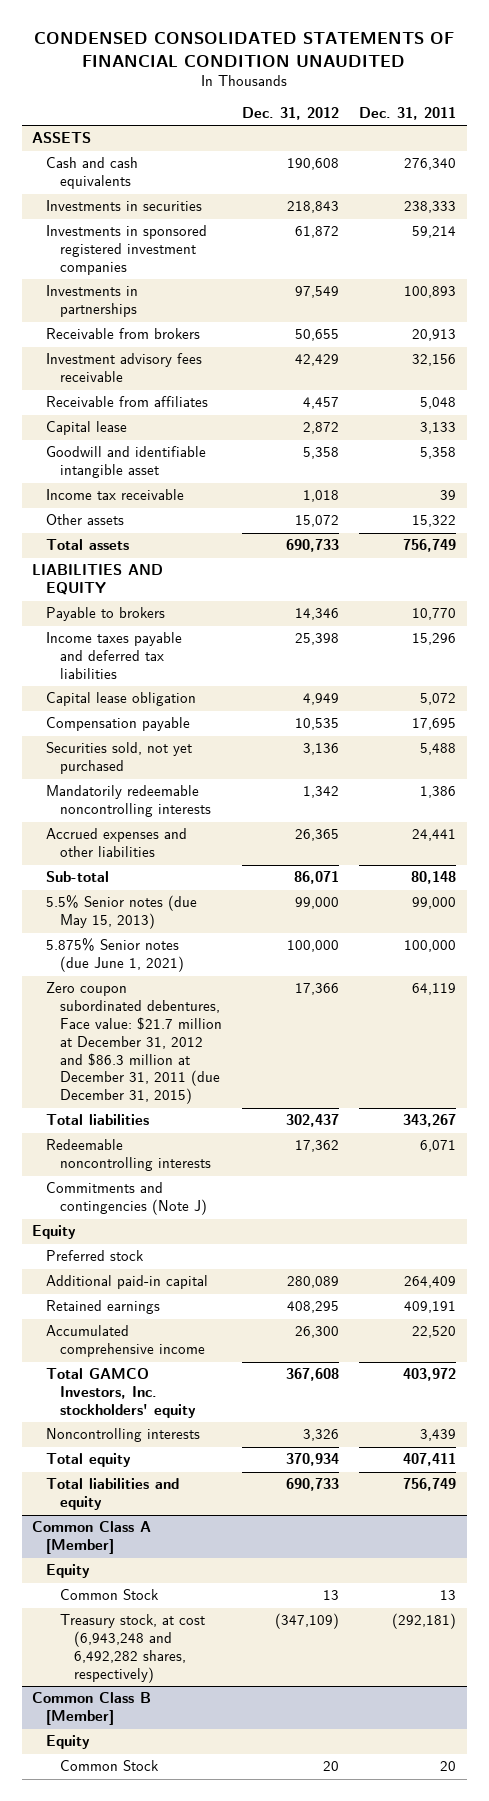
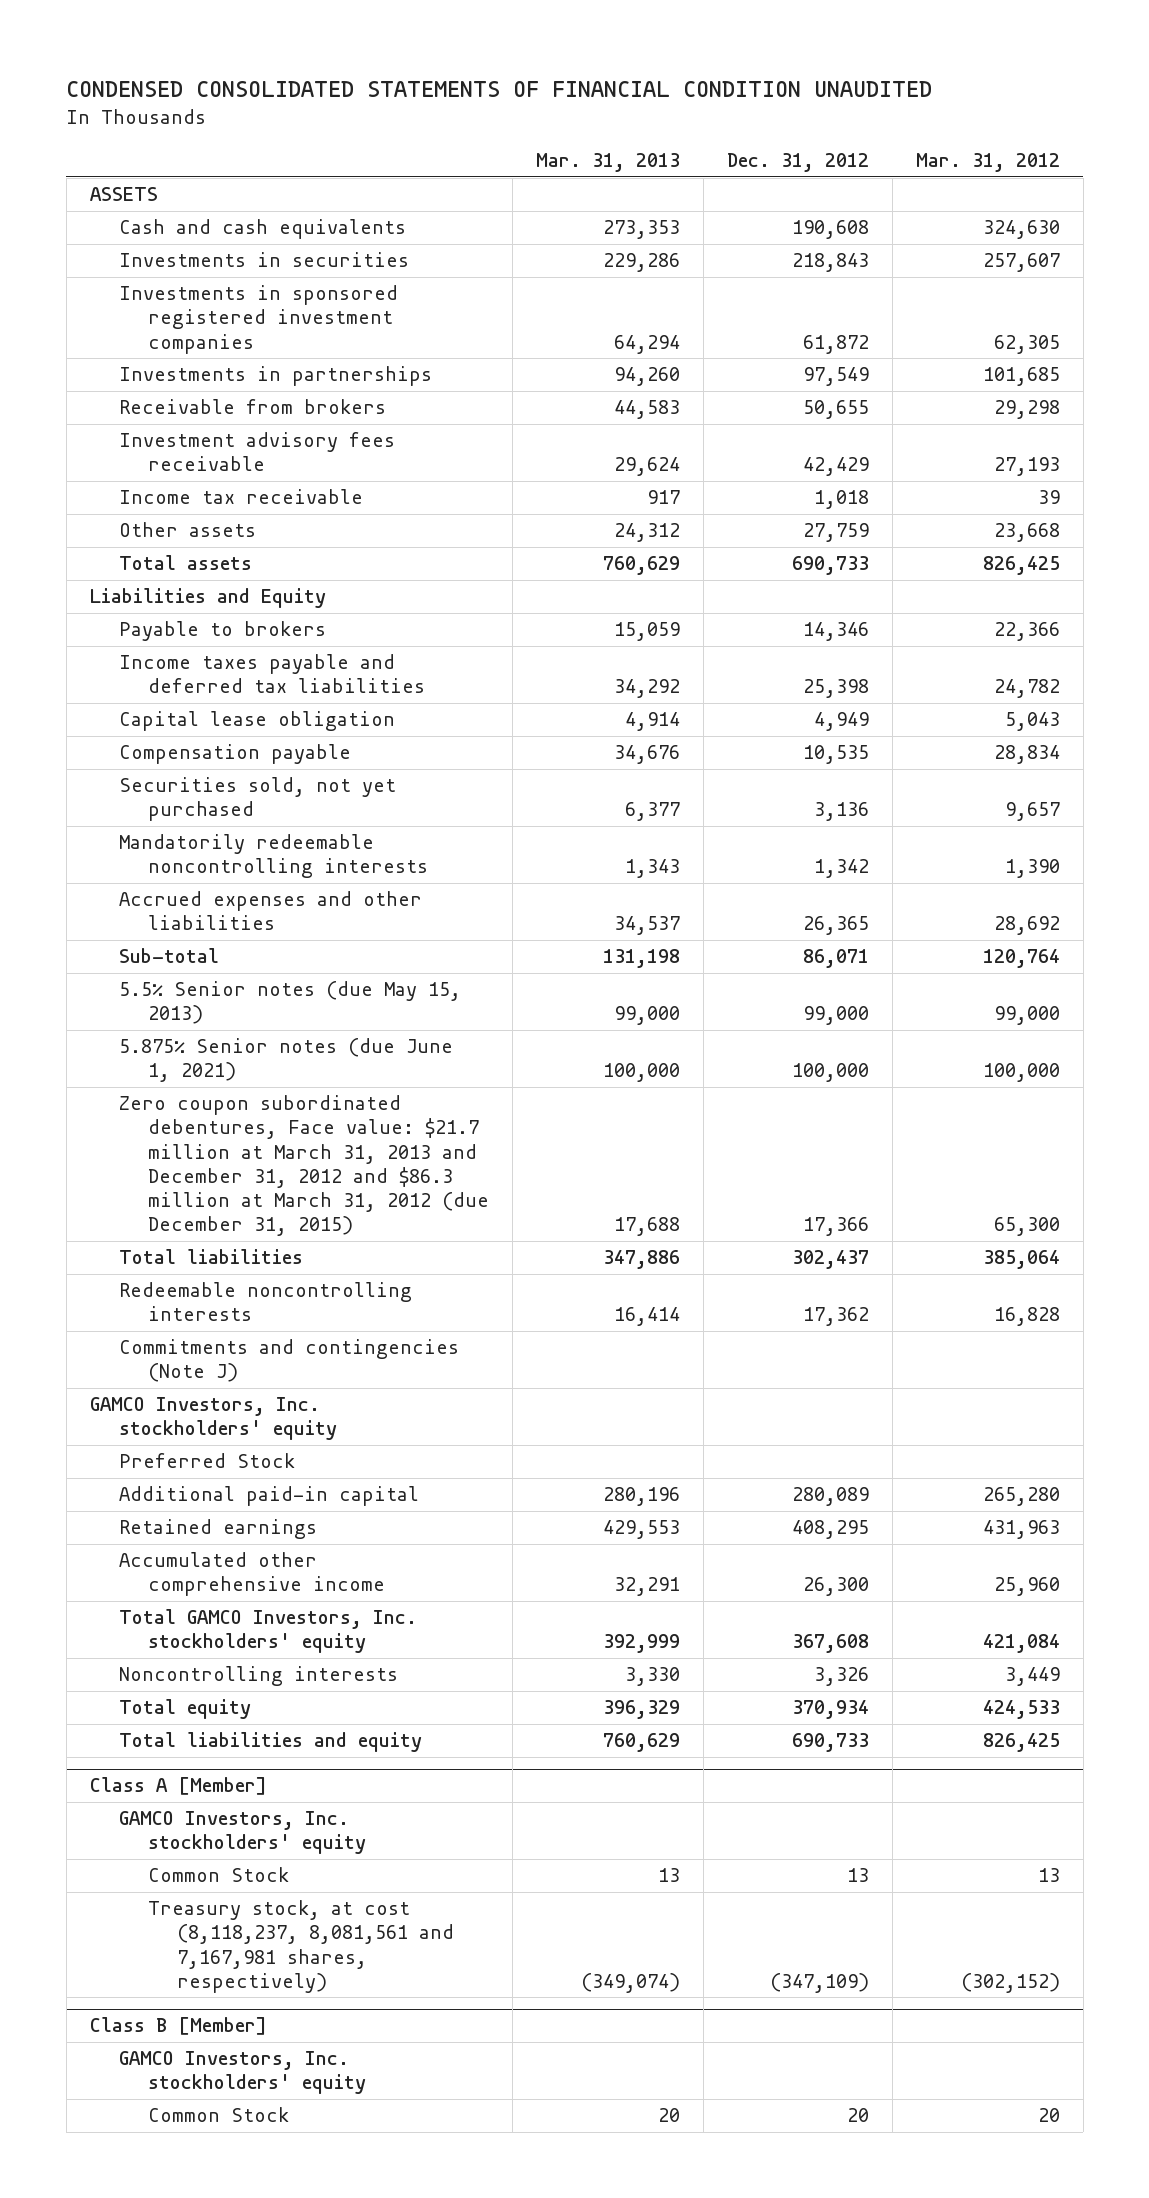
[359,106,457,120] Dec. 31, 2011 -> none
none -> [535,153,680,173] Mar. 31, 2013
none -> [915,153,1060,173] Mar. 31, 2012
[46,396,209,408] Receivable from affiliates -> none
[46,421,128,436] Capital lease -> none
[46,446,207,479] Goodwill and identifiable intangible asset -> none
[295,515,340,528] 15,072 -> [802,523,869,543] 27,759
[32,564,164,596] LIABILITIES AND EQUITY -> [89,588,326,609] Liabilities and Equity
[46,982,223,1105] Zero coupon subordinated debentures, Face value: $21.7 million at December 31, 2012 and $86.3 million at December 31, 2011 (due December 31, 2015) -> [118,1095,489,1236] Zero coupon subordinated debentures, Face value: $21.7 million at March 31, 2013 and December 31, 2012 and $86.3 million at March 31, 2012 (due December 31, 2015)
[32,1225,77,1240] Equity -> none
none -> [89,1397,337,1441] GAMCO Investors, Inc. stockholders' equity
[46,1250,145,1262] Preferred stock -> [118,1453,295,1469] Preferred Stock
[46,1325,206,1358] Accumulated comprehensive income -> [118,1552,385,1597] Accumulated other comprehensive income
[46,1564,91,1579] Equity -> none
[32,1521,152,1555] Common Class A [Member] -> [89,1777,267,1796] Class A [Member]
none -> [118,1811,366,1855] GAMCO Investors, Inc. stockholders' equity
[46,1735,91,1750] Equity -> none
[60,1614,206,1683] Treasury stock, at cost (6,943,248 and 6,492,282 shares, respectively) -> [147,1900,454,1993] Treasury stock, at cost (8,118,237, 8,081,561 and 7,167,981 shares, respectively)
[32,1692,152,1726] Common Class B [Member] -> [89,2017,267,2036] Class B [Member]
none -> [118,2051,366,2095] GAMCO Investors, Inc. stockholders' equity

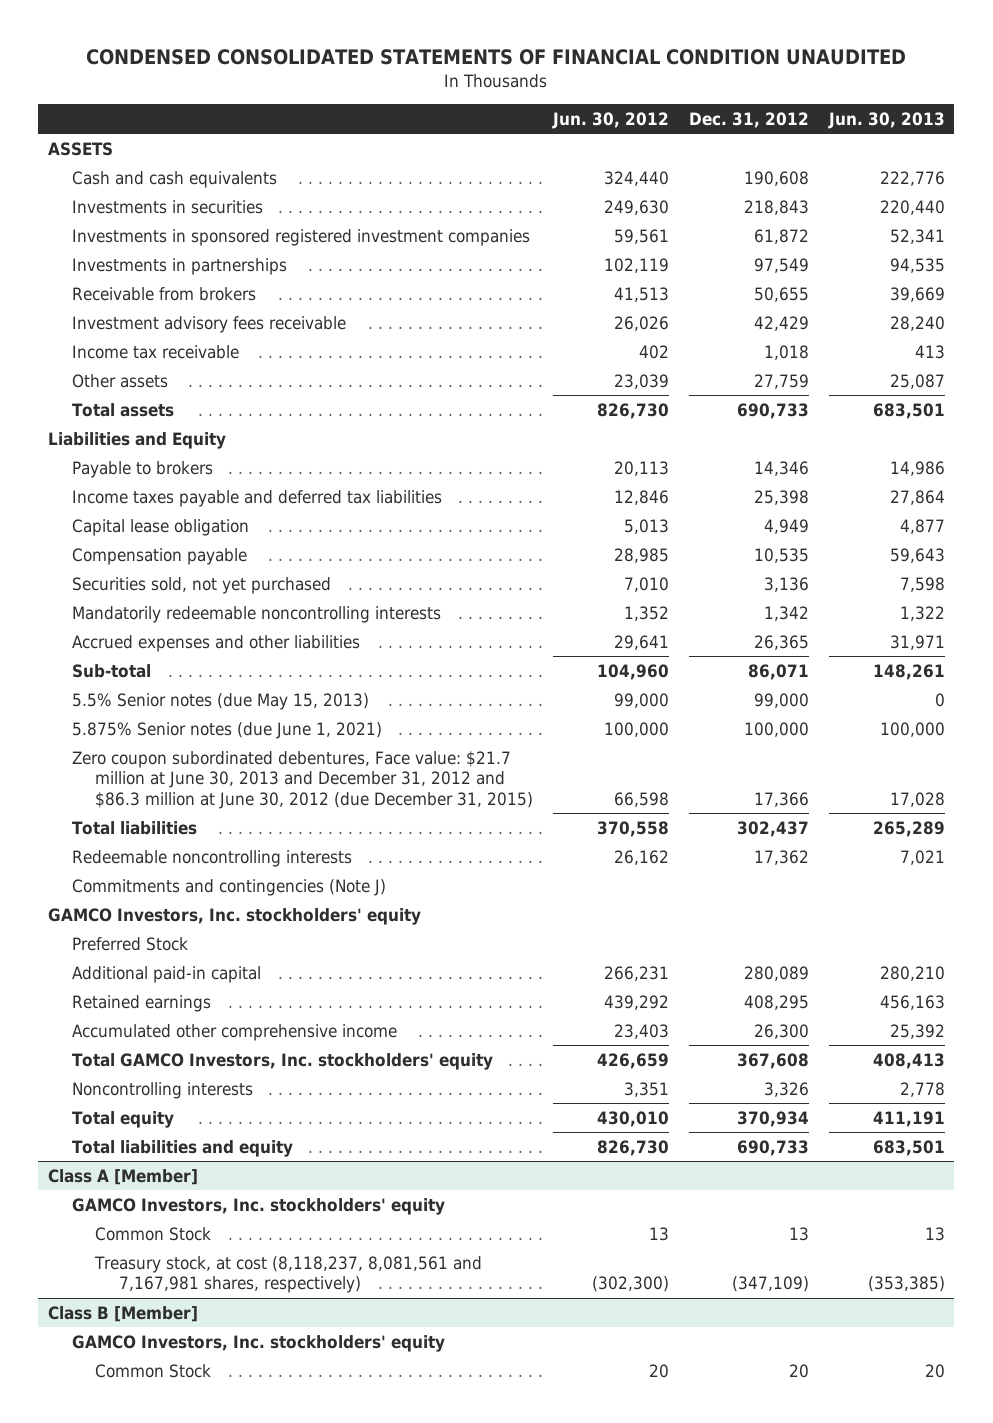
[535,153,680,173] Mar. 31, 2013 -> none
[915,153,1060,173] Mar. 31, 2012 -> none
none -> [552,111,670,129] Jun. 30, 2012
none -> [827,111,945,129] Jun. 30, 2013
[118,1095,489,1236] Zero coupon subordinated debentures, Face value: $21.7 million at March 31, 2013 and December 31, 2012 and $86.3 million at March 31, 2012 (due December 31, 2015) -> [71,750,534,810] Zero coupon subordinated debentures, Face value: $21.7 million at June 30, 2013 and December 31, 2012 and $86.3 million at June 30, 2012 (due December 31, 2015)

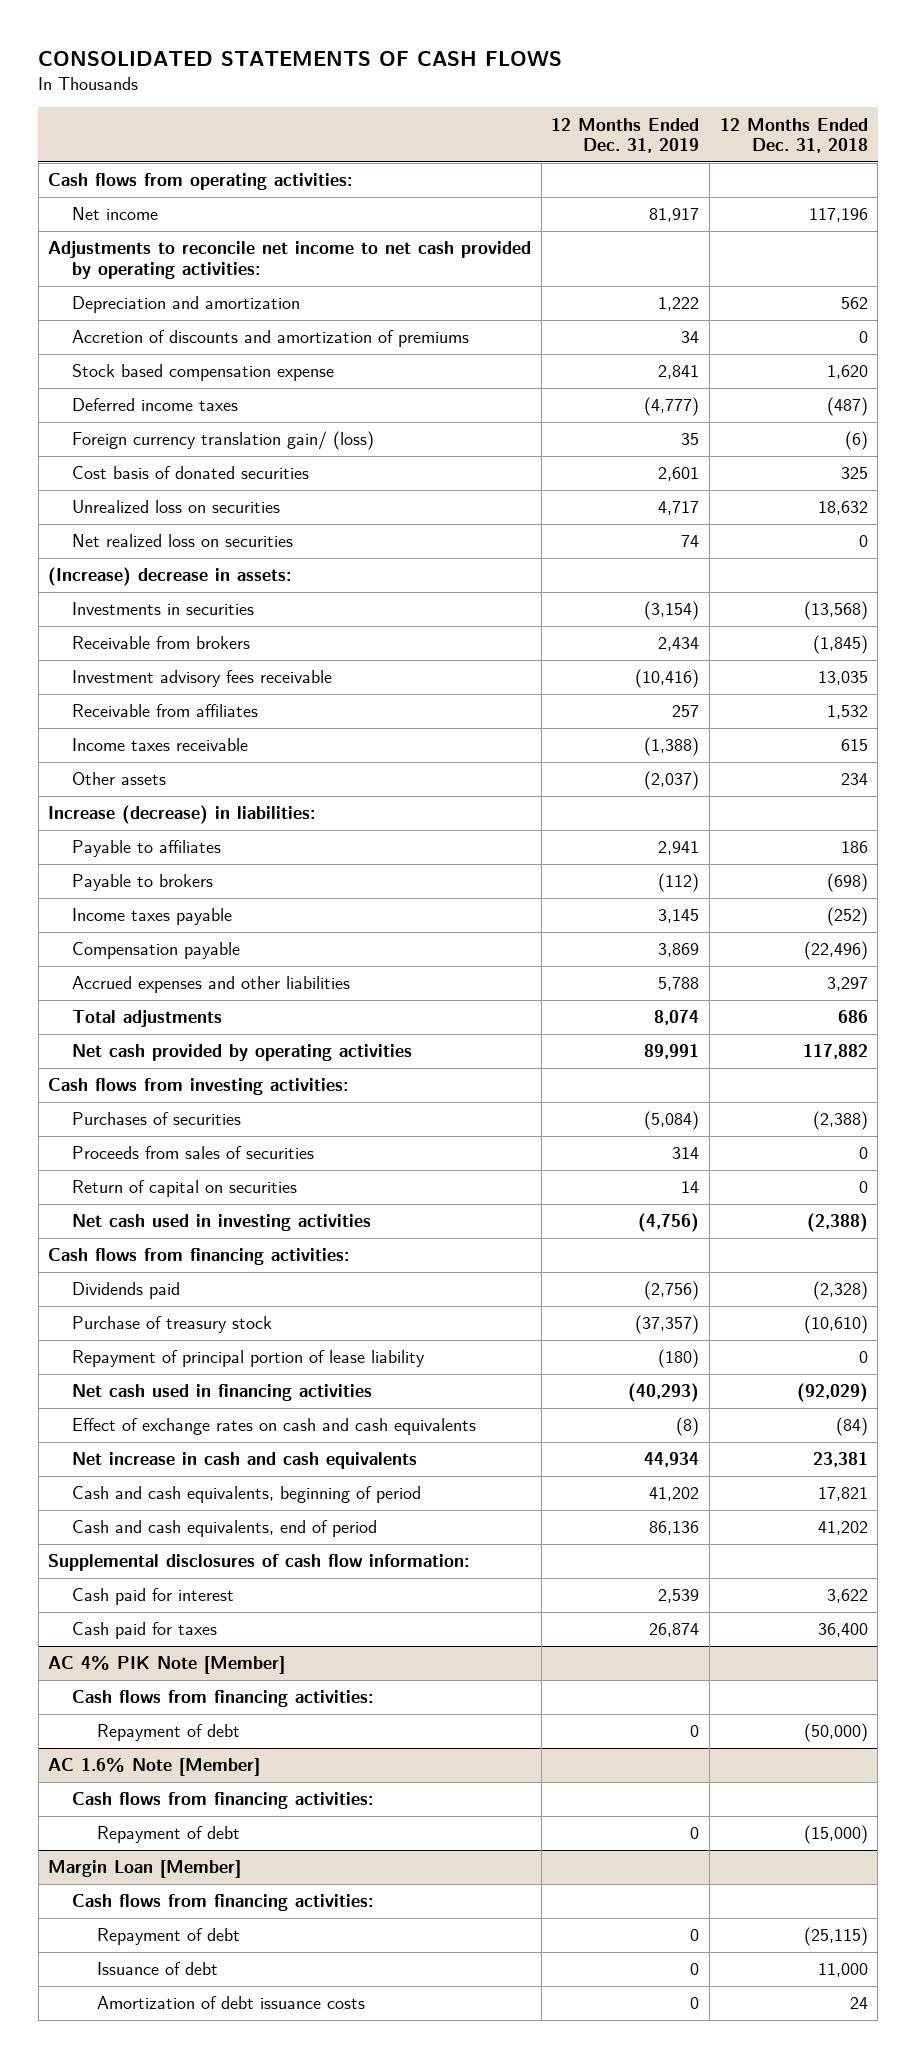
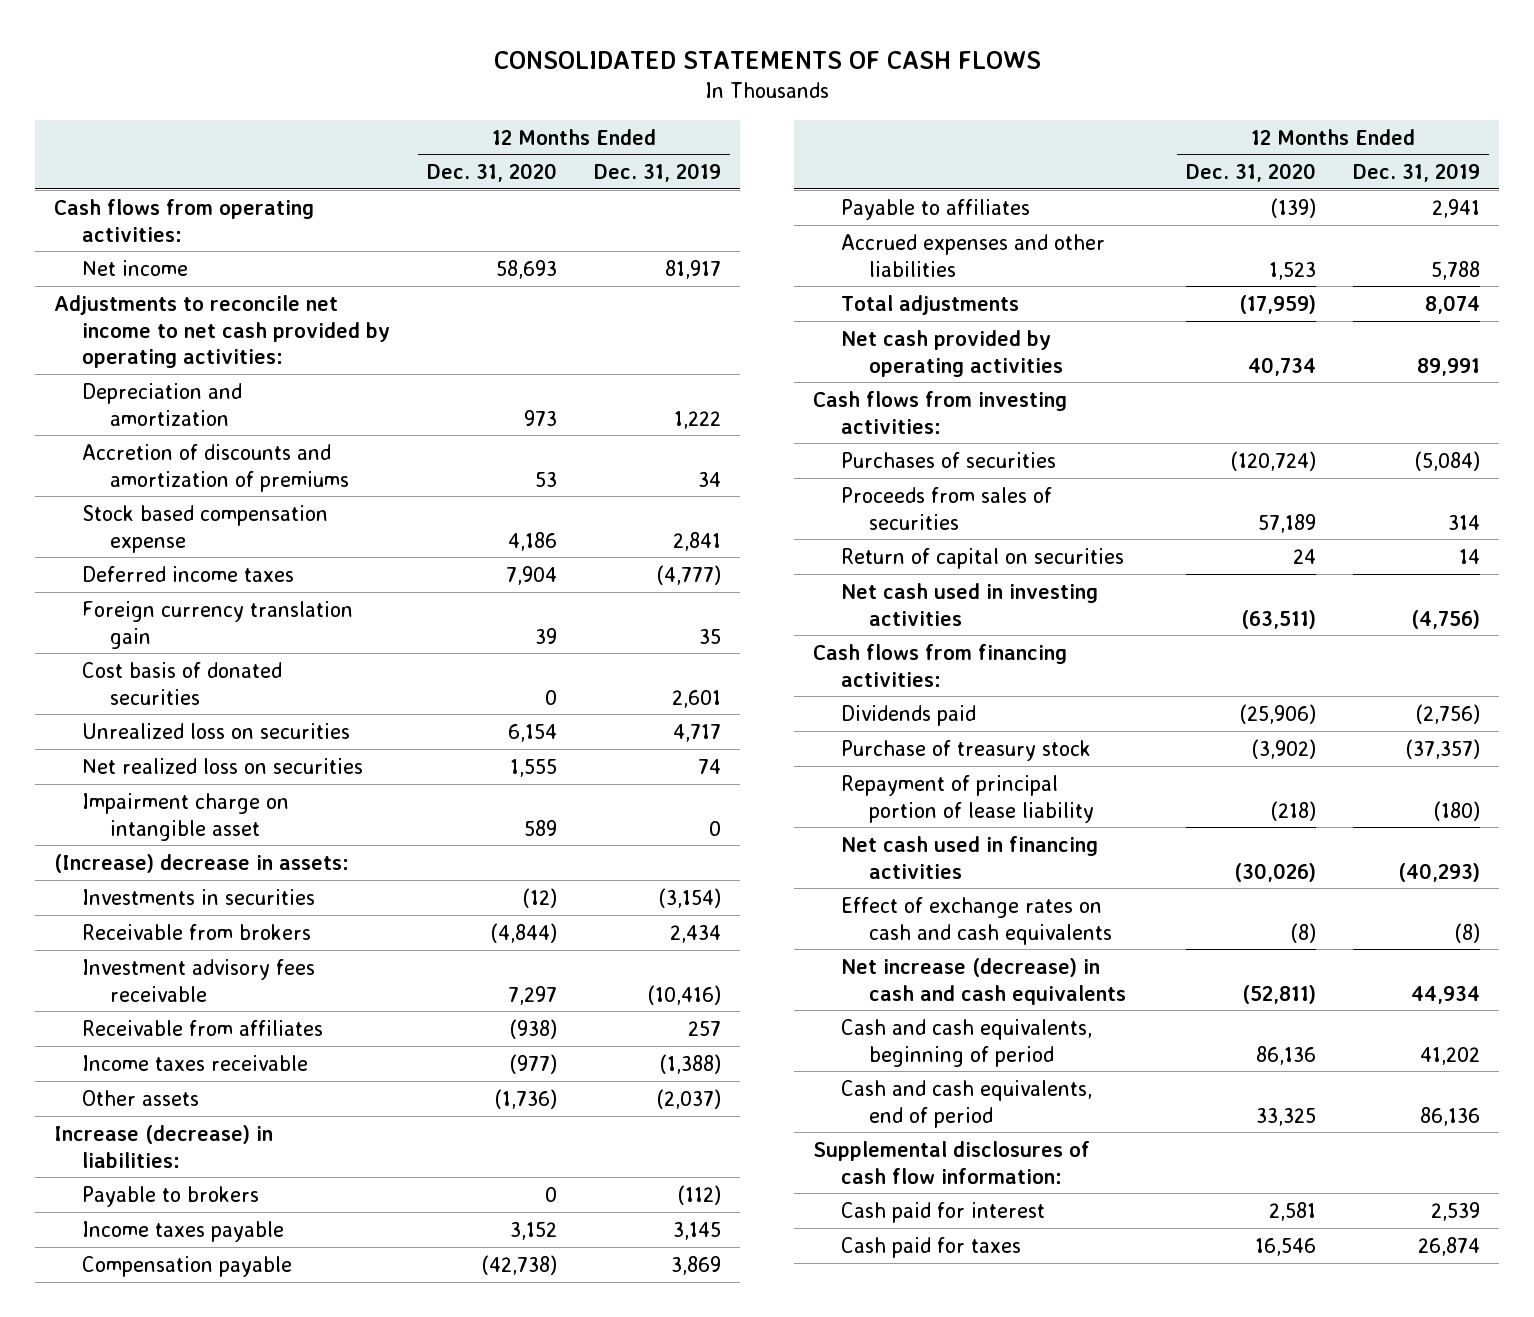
[719,117,868,153] 12 Months Ended Dec. 31, 2018 -> none
none -> [426,163,557,183] Dec. 31, 2020
[72,431,375,451] Foreign currency translation gain/ (loss) -> [81,600,353,649] Foreign currency translation gain
none -> [81,792,289,841] Impairment charge on intangible asset
[72,840,222,858] Payable to affiliates -> [840,198,1030,220] Payable to affiliates
[72,1452,418,1470] Net increase in cash and cash equivalents -> [840,957,1126,1005] Net increase (decrease) in cash and cash equivalents
[48,1656,286,1675] AC 4% PIK Note [Member] -> none
[72,1690,374,1708] Cash flows from financing activities: -> none
[96,1724,240,1742] Repayment of debt -> none
[48,1758,261,1777] AC 1.6% Note [Member] -> none
[72,1792,374,1810] Cash flows from financing activities: -> none
[96,1826,240,1844] Repayment of debt -> none
[48,1860,242,1879] Margin Loan [Member] -> none
[72,1894,374,1912] Cash flows from financing activities: -> none
[96,1928,240,1946] Repayment of debt -> none
[96,1962,218,1976] Issuance of debt -> none
[96,1996,365,2010] Amortization of debt issuance costs -> none

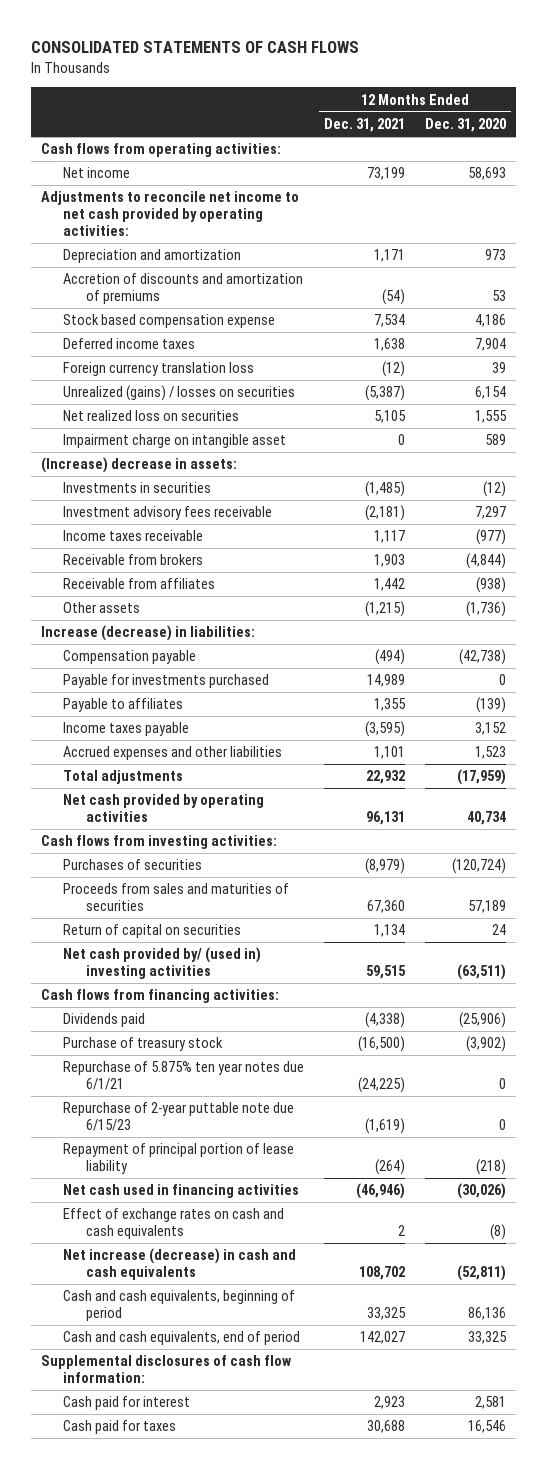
[594,163,722,183] Dec. 31, 2019 -> none
none -> [324,118,406,133] Dec. 31, 2021
[81,661,282,705] Cost basis of donated securities -> none
[81,600,353,649] Foreign currency translation gain -> [63,362,255,377] Foreign currency translation loss
[81,722,350,739] Unrealized loss on securities -> [63,385,296,402] Unrealized (gains) / losses on securities
[81,923,311,940] Receivable from brokers -> [63,554,204,566] Receivable from brokers
[81,1019,323,1036] Receivable from affiliates -> [63,578,216,590] Receivable from affiliates
[81,1185,259,1207] Payable to brokers -> none
none -> [63,674,270,689] Payable for investments purchased
[81,1220,284,1242] Income taxes payable -> [63,722,190,737] Income taxes payable
[840,486,1052,530] Proceeds from sales of securities -> [63,883,290,912] Proceeds from sales and maturities of securities
[840,582,1098,626] Net cash used in investing activities -> [63,947,262,980] Net cash provided by/ (used in) investing activities
none -> [63,1061,305,1091] Repurchase of 5.875% ten year notes due 6/1/21
none -> [63,1102,295,1132] Repurchase of 2-year puttable note due 6/15/23

